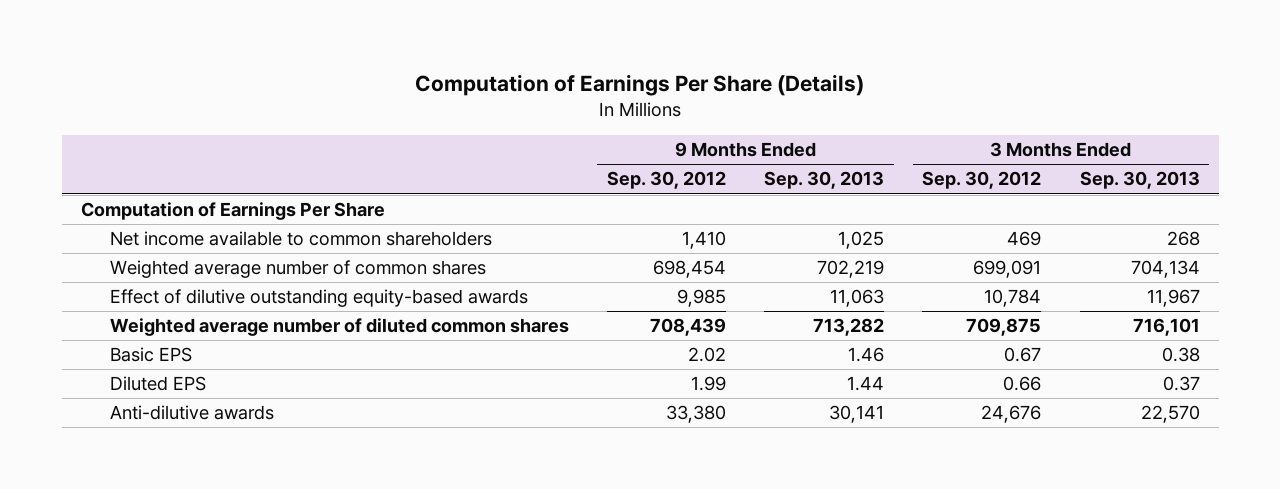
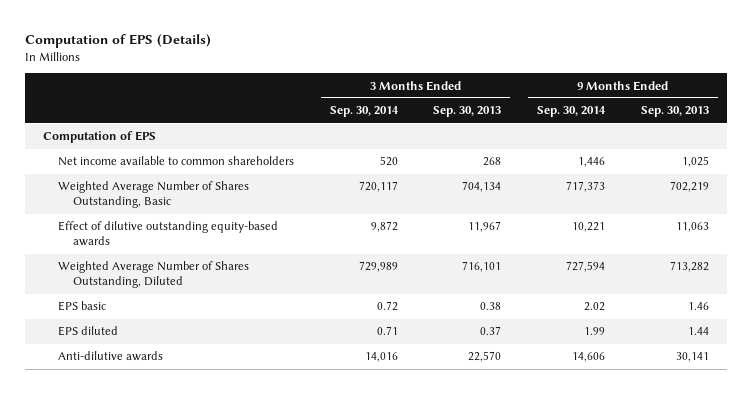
[415,73,865,96] Computation of Earnings Per Share (Details) -> [25,34,212,49] Computation of EPS (Details)
[606,171,726,190] Sep. 30, 2012 -> none
[922,171,1042,190] Sep. 30, 2012 -> none
none -> [329,106,399,118] Sep. 30, 2014
none -> [537,106,607,118] Sep. 30, 2014
[80,202,385,221] Computation of Earnings Per Share -> [43,131,157,144] Computation of EPS
[109,260,486,279] Weighted average number of common shares -> [57,181,249,209] Weighted Average Number of Shares Outstanding, Basic
[109,318,569,337] Weighted average number of diluted common shares -> [57,261,249,289] Weighted Average Number of Shares Outstanding, Diluted
[109,347,192,363] Basic EPS -> [57,301,106,312] EPS basic
[109,376,206,392] Diluted EPS -> [57,326,118,337] EPS diluted

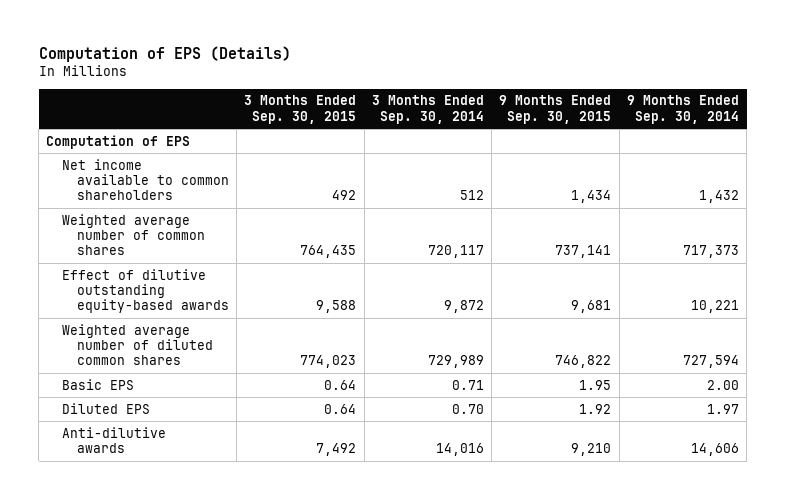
[433,106,502,118] Sep. 30, 2013 -> none
[641,106,710,118] Sep. 30, 2013 -> none
none -> [244,95,357,124] 3 Months Ended Sep. 30, 2015
none -> [499,95,612,124] 9 Months Ended Sep. 30, 2015
[379,156,398,167] 520 -> [459,190,484,201] 512
[578,157,606,168] 1,446 -> [698,190,739,204] 1,432
[57,181,249,209] Weighted Average Number of Shares Outstanding, Basic -> [61,213,205,256] Weighted average number of common shares
[57,261,249,289] Weighted Average Number of Shares Outstanding, Diluted -> [61,323,213,366] Weighted average number of diluted common shares
[57,301,106,312] EPS basic -> [61,378,134,390] Basic EPS
[376,301,398,312] 0.72 -> [451,379,484,390] 0.71
[584,302,606,312] 2.02 -> [706,379,739,390] 2.00
[57,326,118,337] EPS diluted -> [61,402,150,414] Diluted EPS
[376,326,398,336] 0.71 -> [451,403,484,414] 0.70
[584,327,606,336] 1.99 -> [706,403,739,414] 1.97

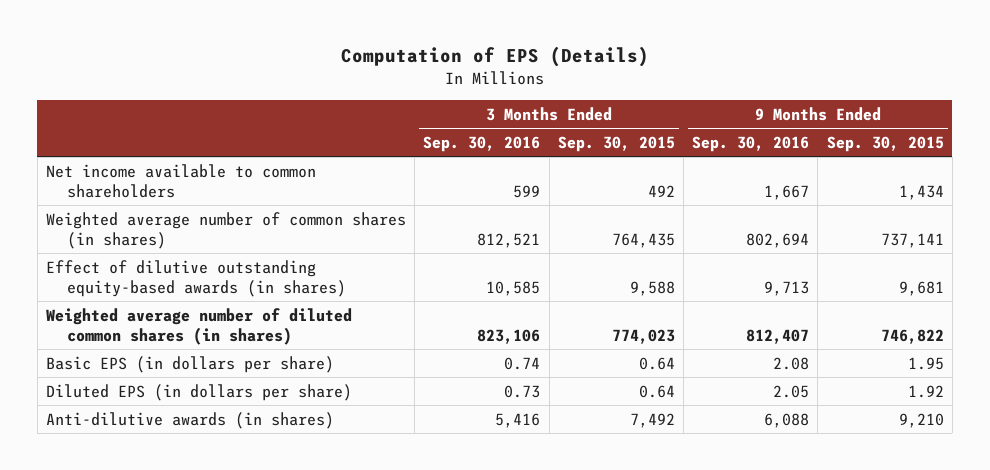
[371,95,484,124] 3 Months Ended Sep. 30, 2014 -> none
[626,95,739,124] 9 Months Ended Sep. 30, 2014 -> none
none -> [423,135,541,152] Sep. 30, 2016
none -> [692,135,810,152] Sep. 30, 2016
[46,134,191,149] Computation of EPS -> none
[61,213,205,256] Weighted average number of common shares -> [45,211,406,249] Weighted average number of common shares (in shares)
[61,268,229,314] Effect of dilutive outstanding equity-based awards -> [45,259,346,297] Effect of dilutive outstanding equity-based awards (in shares)
[61,323,213,366] Weighted average number of diluted common shares -> [45,307,352,345] Weighted average number of diluted common shares (in shares)
[61,378,134,390] Basic EPS -> [45,355,334,373] Basic EPS (in dollars per share)
[61,402,150,414] Diluted EPS -> [45,383,352,401] Diluted EPS (in dollars per share)
[61,426,166,454] Anti-dilutive awards -> [45,411,334,429] Anti-dilutive awards (in shares)

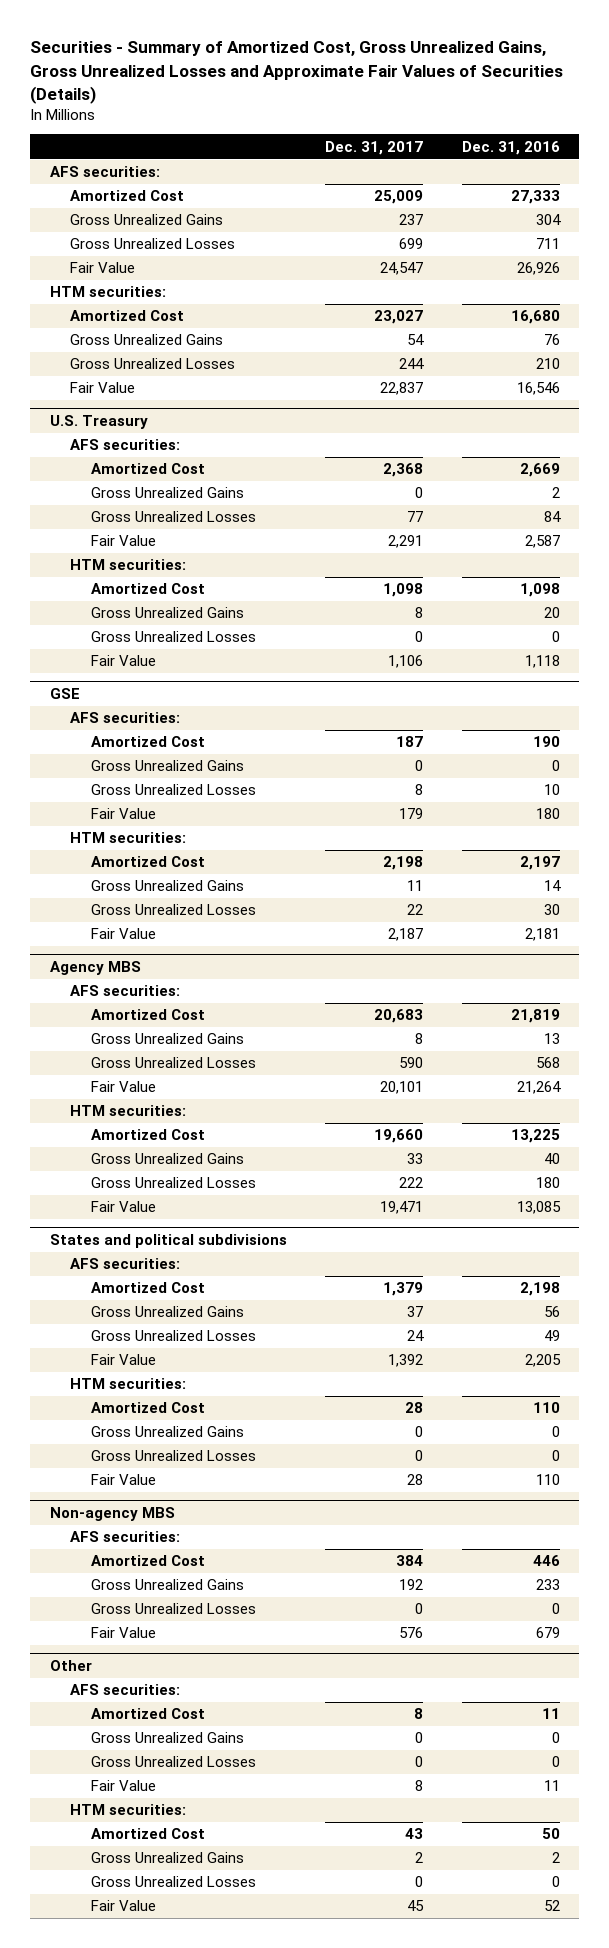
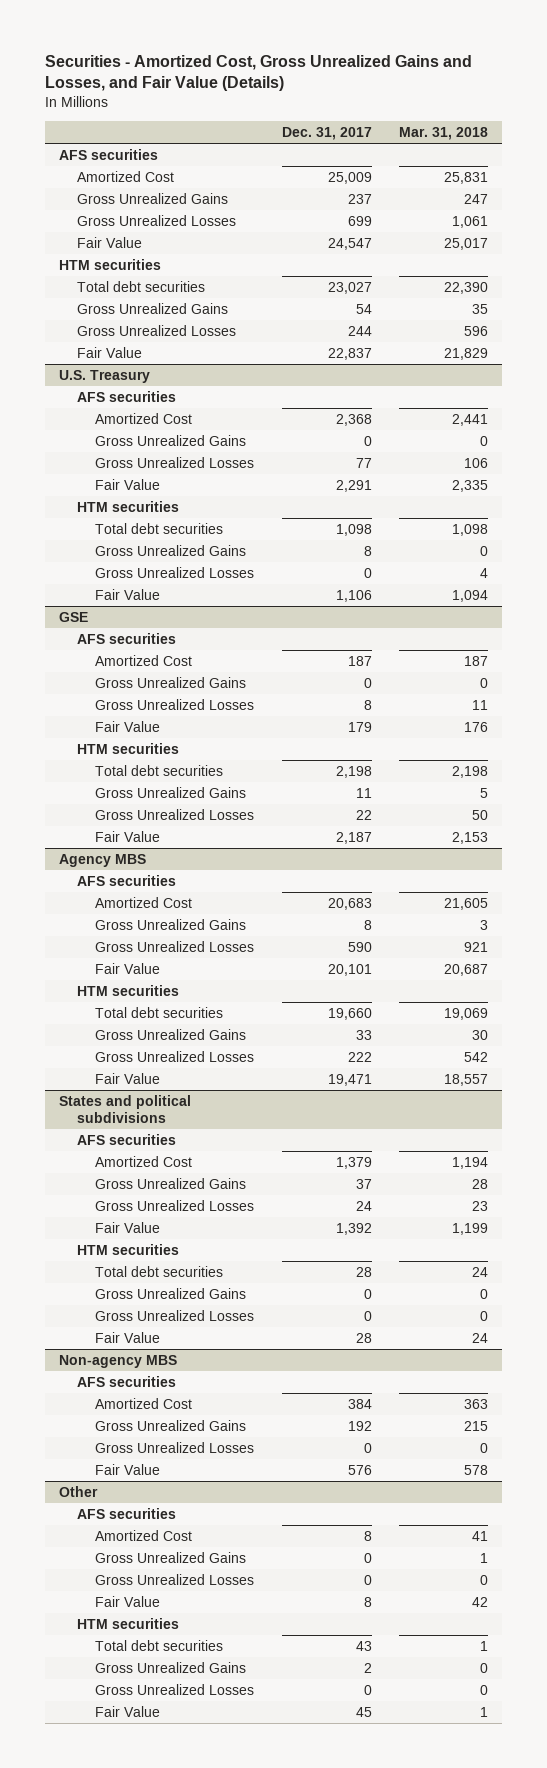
[30,41,564,104] Securities - Summary of Amortized Cost, Gross Unrealized Gains, Gross Unrealized Losses and Approximate Fair Values of Securities (Details) -> [44,54,472,92] Securities - Amortized Cost, Gross Unrealized Gains and Losses, and Fair Value (Details)
[461,140,560,155] Dec. 31, 2016 -> none
none -> [399,126,489,140] Mar. 31, 2018
[49,166,160,178] AFS securities: -> [58,149,158,161] AFS securities
[49,286,166,298] HTM securities: -> [58,259,161,271] HTM securities
[70,310,185,322] Amortized Cost -> [76,281,205,293] Total debt securities
[70,439,181,451] AFS securities: -> [76,391,176,403] AFS securities
[70,559,187,571] HTM securities: -> [76,501,179,513] HTM securities
[91,583,206,595] Amortized Cost -> [94,523,223,535] Total debt securities
[70,712,181,724] AFS securities: -> [76,633,176,645] AFS securities
[70,832,187,844] HTM securities: -> [76,743,179,755] HTM securities
[91,856,206,868] Amortized Cost -> [94,765,223,777] Total debt securities
[70,985,181,997] AFS securities: -> [76,875,176,887] AFS securities
[70,1105,187,1117] HTM securities: -> [76,985,179,997] HTM securities
[91,1129,206,1141] Amortized Cost -> [94,1007,223,1019] Total debt securities
[70,1258,181,1270] AFS securities: -> [76,1134,176,1146] AFS securities
[70,1378,187,1390] HTM securities: -> [76,1244,179,1256] HTM securities
[91,1402,206,1414] Amortized Cost -> [94,1266,223,1278] Total debt securities
[70,1531,181,1543] AFS securities: -> [76,1376,176,1388] AFS securities
[70,1684,181,1696] AFS securities: -> [76,1508,176,1520] AFS securities
[70,1804,187,1816] HTM securities: -> [76,1618,179,1630] HTM securities
[91,1828,206,1840] Amortized Cost -> [94,1640,223,1652] Total debt securities

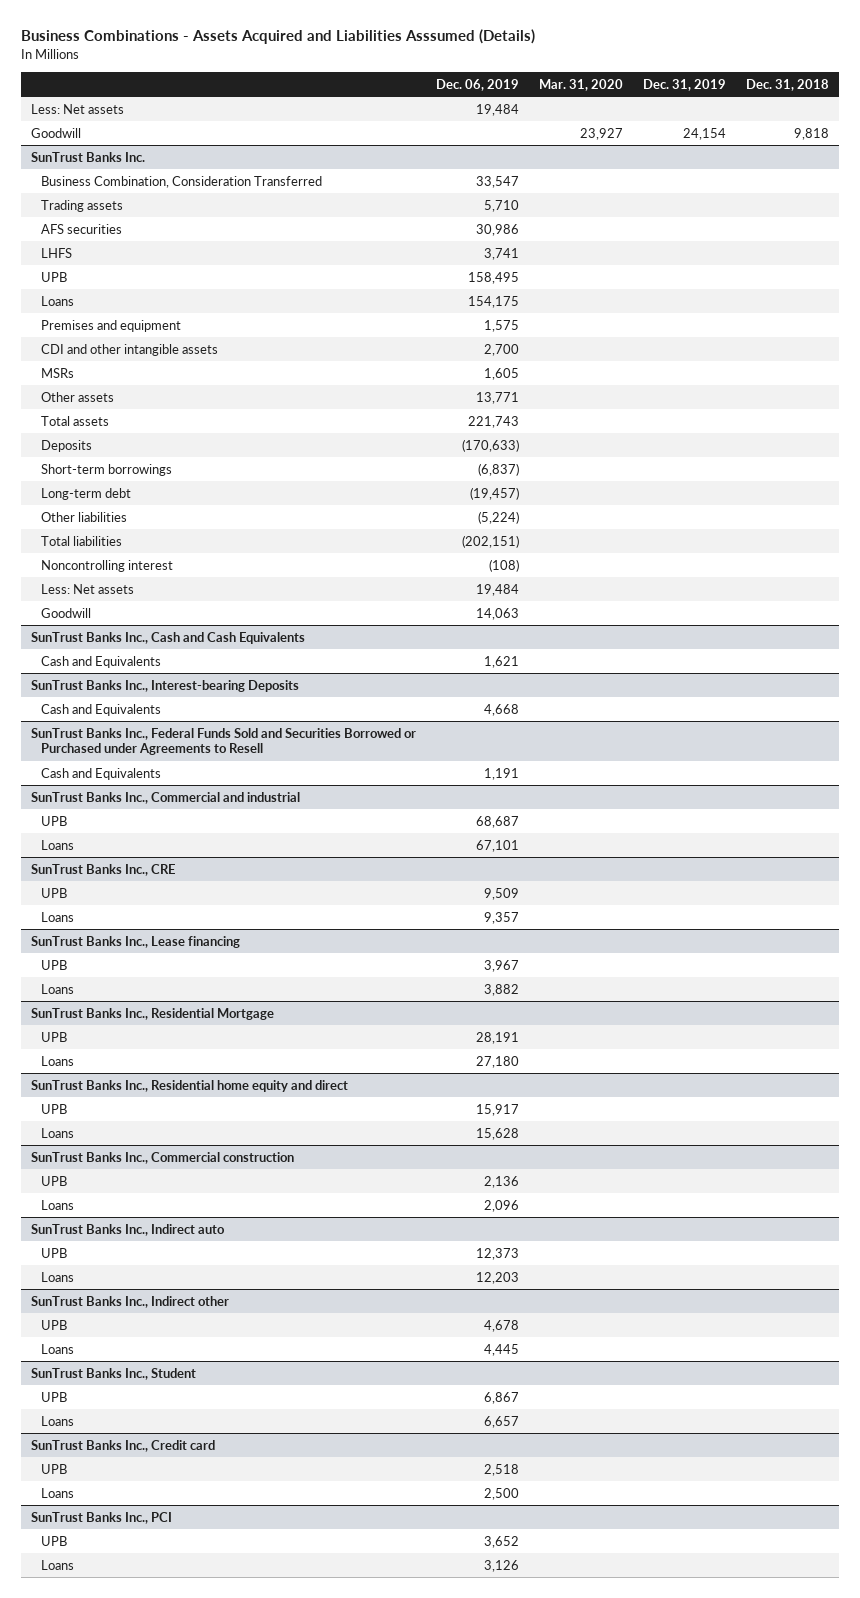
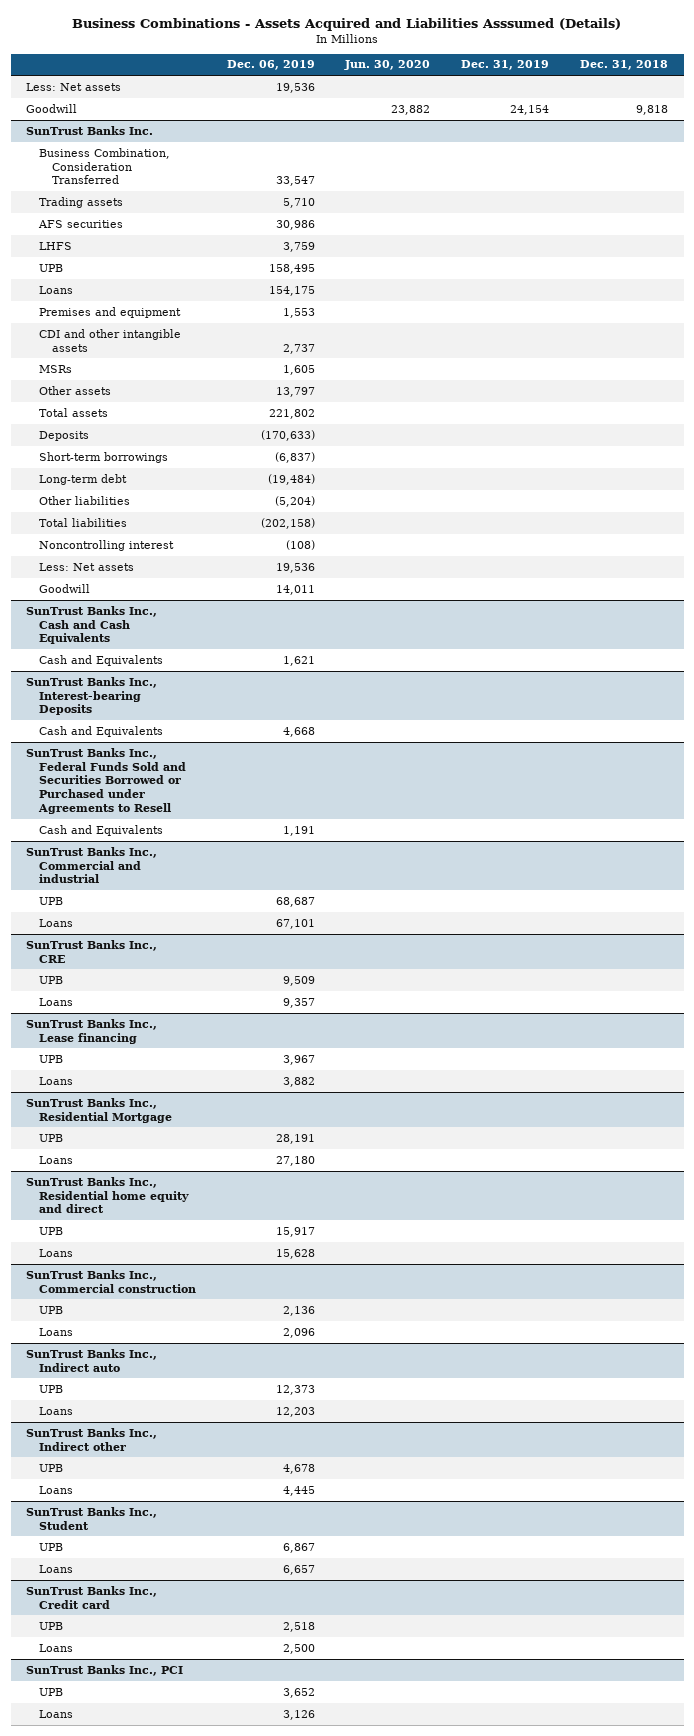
[539,78,624,91] Mar. 31, 2020 -> none
none -> [344,60,431,71] Jun. 30, 2020
[476,103,520,116] 19,484 -> [275,82,315,93] 19,536
[484,247,520,260] 3,741 -> [282,241,315,252] 3,759
[484,319,520,332] 1,575 -> [282,307,315,318] 1,553
[484,343,520,356] 2,700 -> [282,343,315,354] 2,737
[476,391,520,404] 13,771 -> [275,386,315,397] 13,797
[468,415,520,428] 221,743 -> [268,408,315,419] 221,802
[470,486,520,500] (19,457) -> [267,473,315,485] (19,484)
[478,510,520,524] (5,224) -> [274,495,315,507] (5,204)
[462,534,520,548] (202,151) -> [260,517,315,529] (202,158)
[476,583,520,596] 19,484 -> [275,562,315,573] 19,536
[476,607,520,620] 14,063 -> [275,584,315,595] 14,011

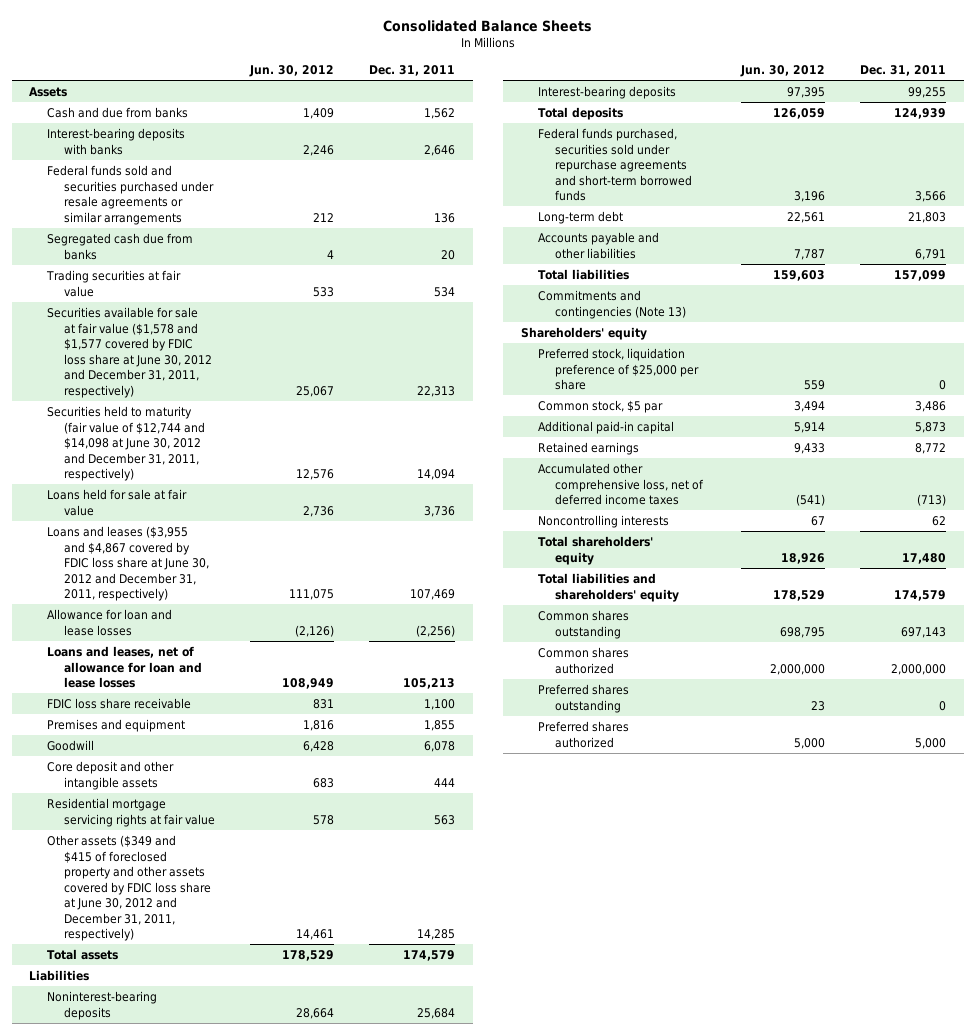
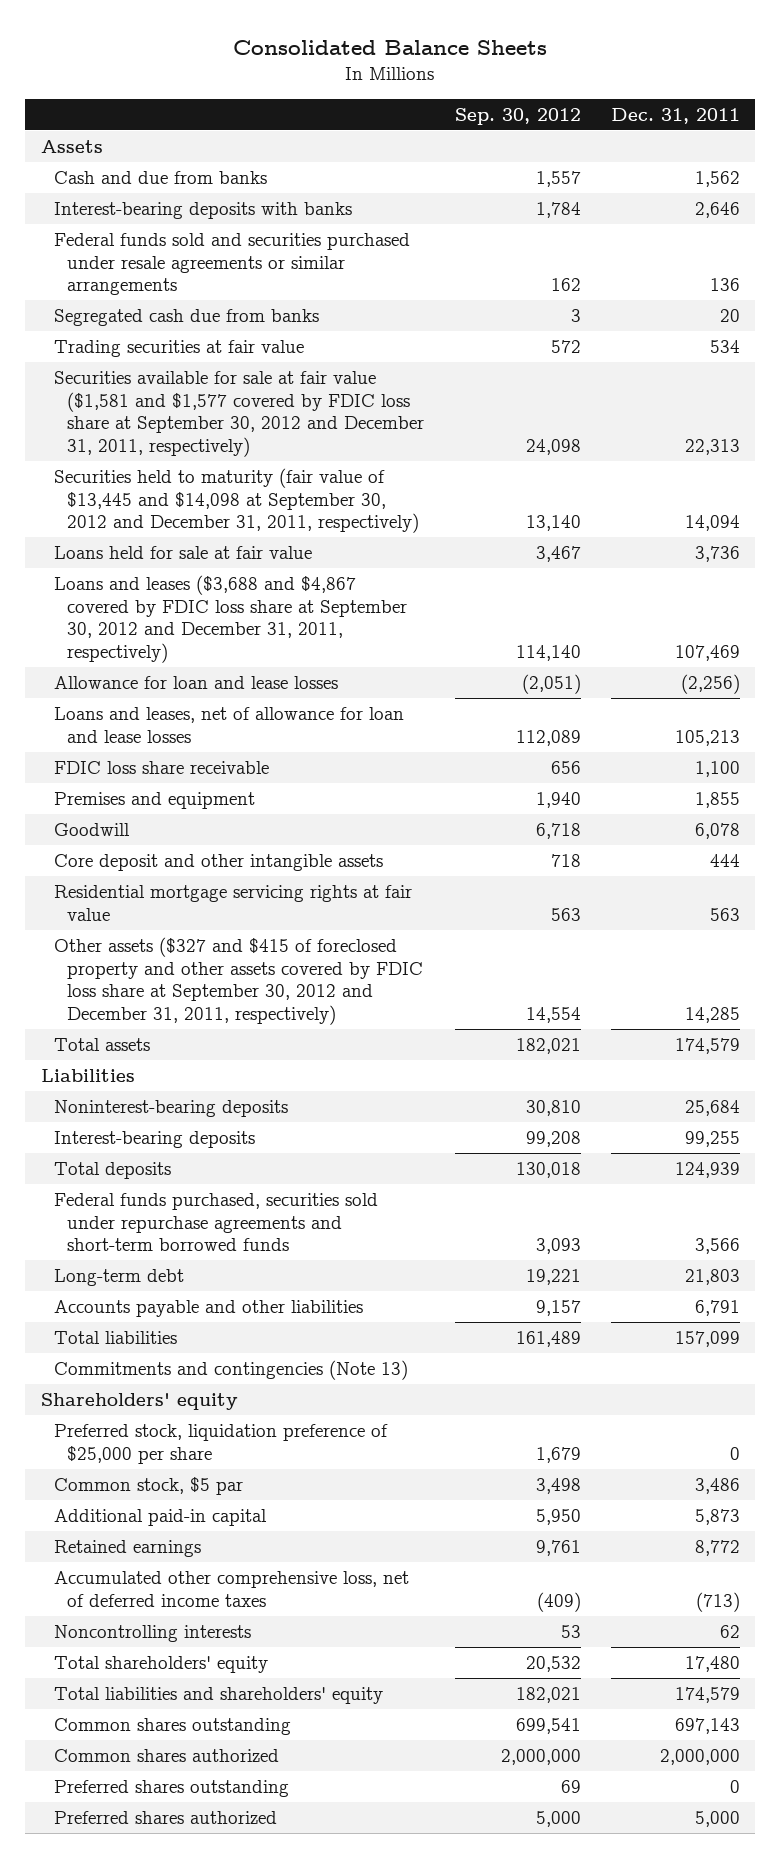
[248,65,334,78] Jun. 30, 2012 -> none
none -> [454,107,581,125] Sep. 30, 2012
[46,307,212,398] Securities available for sale at fair value ($1,578 and $1,577 covered by FDIC loss share at June 30, 2012 and December 31, 2011, respectively) -> [53,370,425,457] Securities available for sale at fair value ($1,581 and $1,577 covered by FDIC loss share at September 30, 2012 and December 31, 2011, respectively)
[46,406,205,482] Securities held to maturity (fair value of $12,744 and $14,098 at June 30, 2012 and December 31, 2011, respectively) -> [53,467,420,534] Securities held to maturity (fair value of $13,445 and $14,098 at September 30, 2012 and December 31, 2011, respectively)
[46,526,209,602] Loans and leases ($3,955 and $4,867 covered by FDIC loss share at June 30, 2012 and December 31, 2011, respectively) -> [53,574,408,663] Loans and leases ($3,688 and $4,867 covered by FDIC loss share at September 30, 2012 and December 31, 2011, respectively)
[46,835,211,942] Other assets ($349 and $415 of foreclosed property and other assets covered by FDIC loss share at June 30, 2012 and December 31, 2011, respectively) -> [53,936,424,1025] Other assets ($327 and $415 of foreclosed property and other assets covered by FDIC loss share at September 30, 2012 and December 31, 2011, respectively)

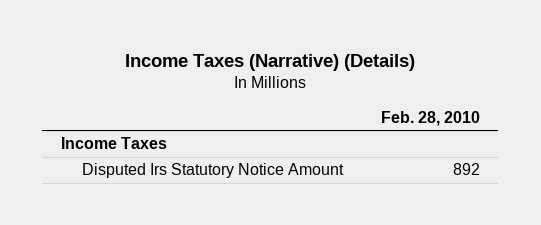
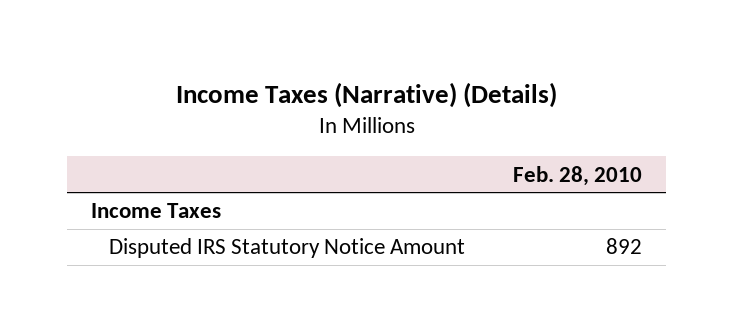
[82,163,345,179] Disputed Irs Statutory Notice Amount -> [109,238,466,259] Disputed IRS Statutory Notice Amount

